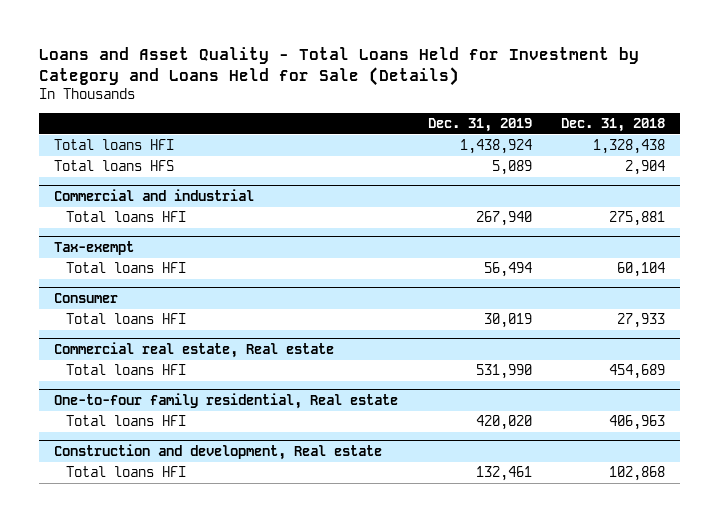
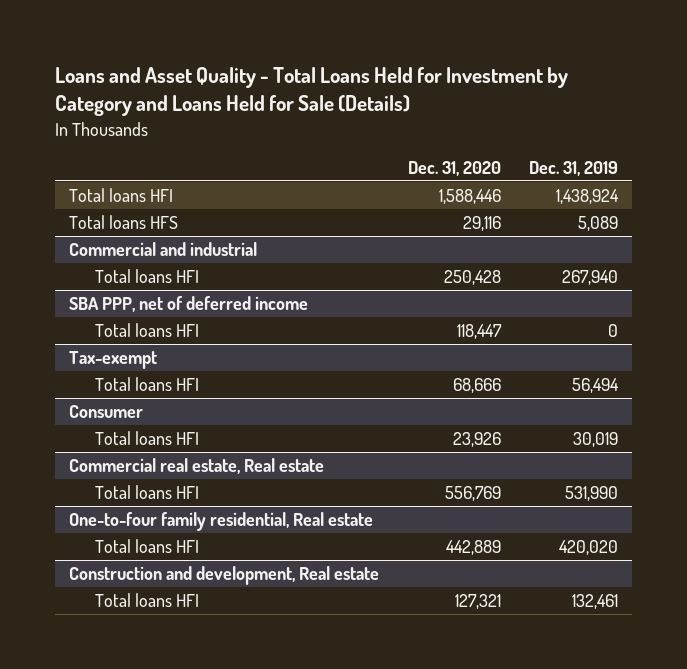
[561,117,666,132] Dec. 31, 2018 -> none
none -> [407,161,501,177] Dec. 31, 2020
none -> [68,296,308,313] SBA PPP, net of deferred income
none -> [95,323,200,338] Total loans HFI

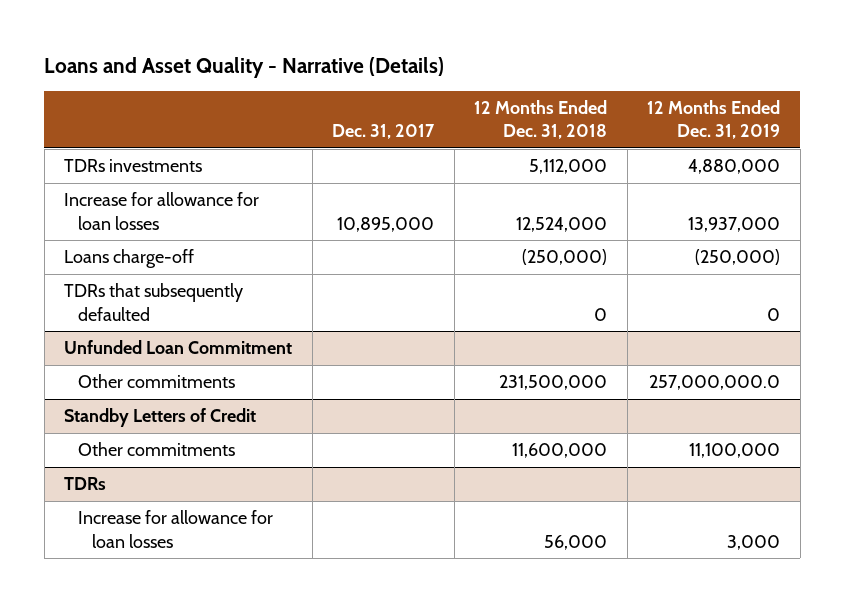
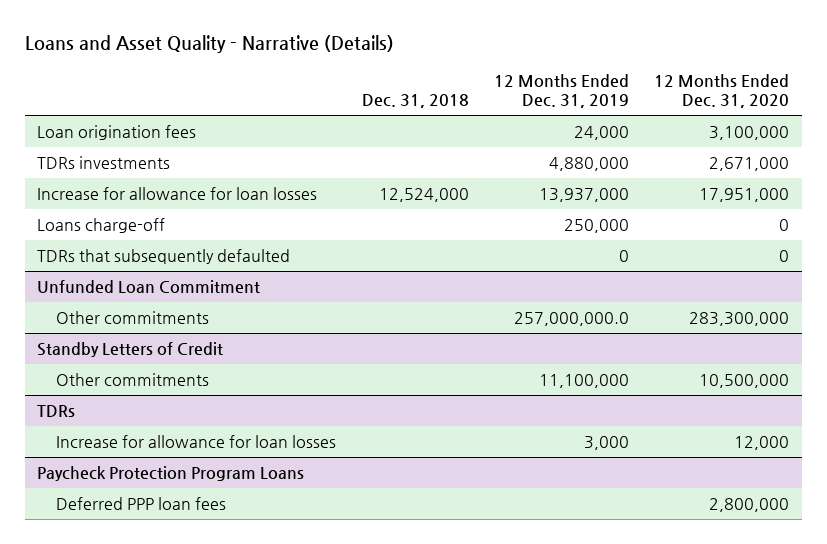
[332,124,436,140] Dec. 31, 2017 -> none
[474,100,608,140] 12 Months Ended Dec. 31, 2018 -> none
none -> [361,94,469,109] Dec. 31, 2018
none -> [654,74,790,109] 12 Months Ended Dec. 31, 2020
none -> [37,125,197,141] Loan origination fees
[695,249,781,266] (250,000) -> [563,219,629,234] 250,000
none -> [37,466,305,482] Paycheck Protection Program Loans
none -> [56,497,227,511] Deferred PPP loan fees

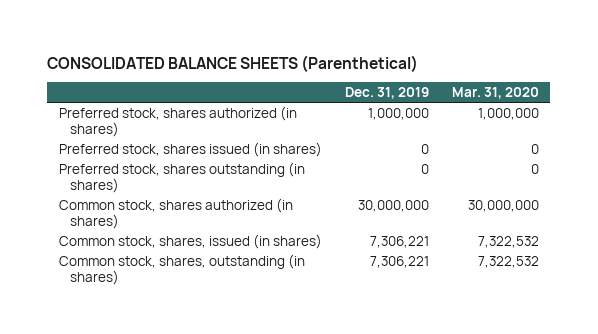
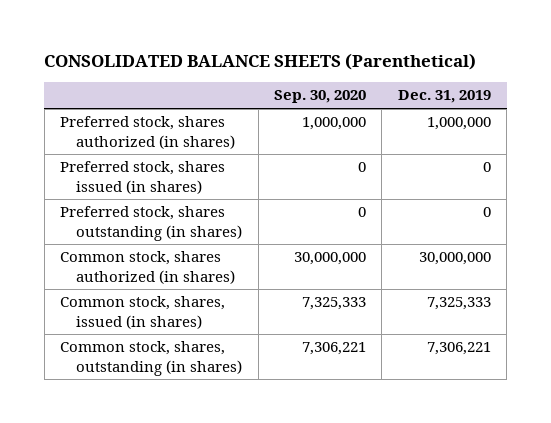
[451,87,539,100] Mar. 31, 2020 -> none
none -> [274,90,367,104] Sep. 30, 2020
[369,235,429,248] 7,306,221 -> [426,297,491,311] 7,325,333

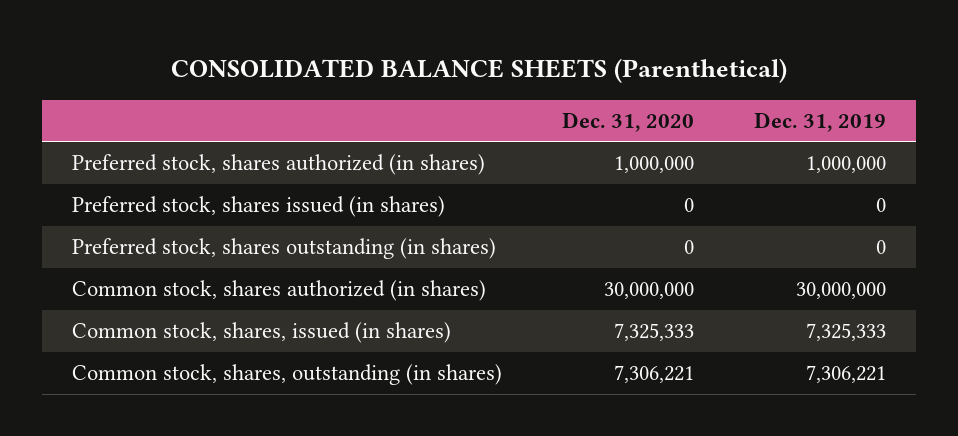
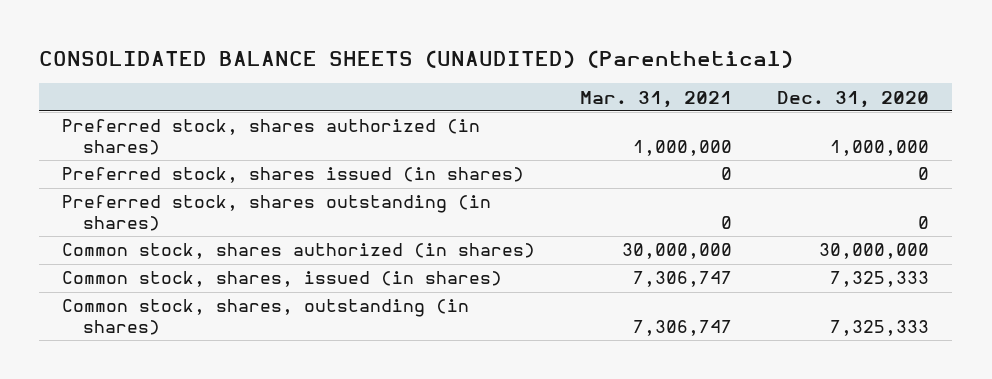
[170,57,787,83] CONSOLIDATED BALANCE SHEETS (Parenthetical) -> [39,50,794,69] CONSOLIDATED BALANCE SHEETS (UNAUDITED) (Parenthetical)
[754,111,887,132] Dec. 31, 2019 -> none
none -> [580,90,733,108] Mar. 31, 2021
[613,365,694,384] 7,306,221 -> [830,319,930,336] 7,325,333

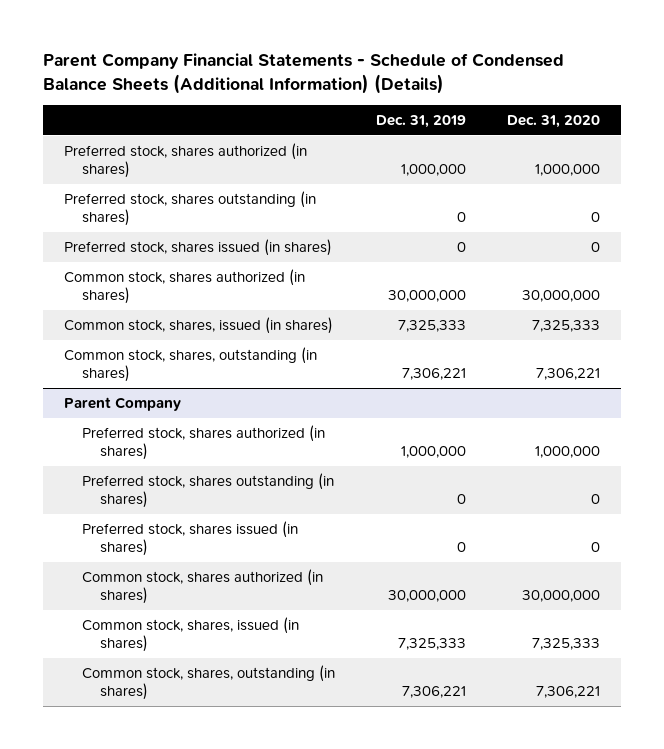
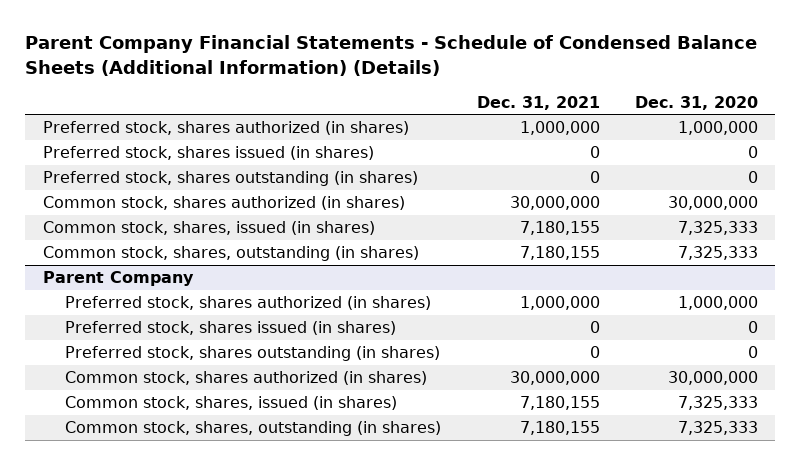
[376,115,467,129] Dec. 31, 2019 -> none
none -> [476,95,600,110] Dec. 31, 2021
[63,191,316,227] Preferred stock, shares outstanding (in shares) -> [42,171,418,187] Preferred stock, shares outstanding (in shares)
[536,368,601,381] 7,306,221 -> [677,246,758,261] 7,325,333
[81,473,334,509] Preferred stock, shares outstanding (in shares) -> [65,346,441,362] Preferred stock, shares outstanding (in shares)
[536,686,601,699] 7,306,221 -> [677,421,758,436] 7,325,333

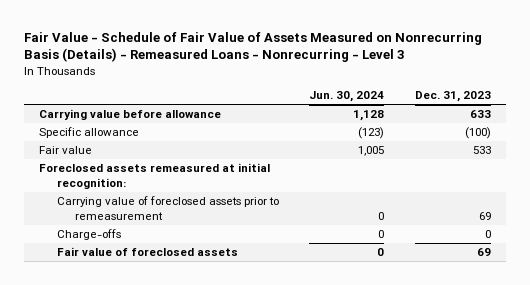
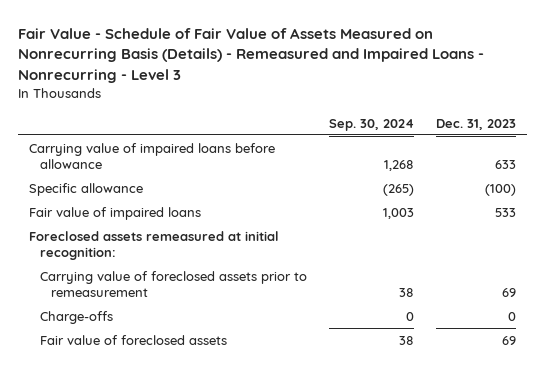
[23,31,482,63] Fair Value - Schedule of Fair Value of Assets Measured on Nonrecurring Basis (Details) - Remeasured Loans - Nonrecurring - Level 3 -> [18,27,485,83] Fair Value - Schedule of Fair Value of Assets Measured on Nonrecurring Basis (Details) - Remeasured and Impaired Loans - Nonrecurring - Level 3
[309,91,385,103] Jun. 30, 2024 -> none
none -> [329,118,415,131] Sep. 30, 2024
[39,109,222,121] Carrying value before allowance -> [29,142,276,169] Carrying value of impaired loans before allowance
[39,146,93,155] Fair value -> [29,206,202,220] Fair value of impaired loans

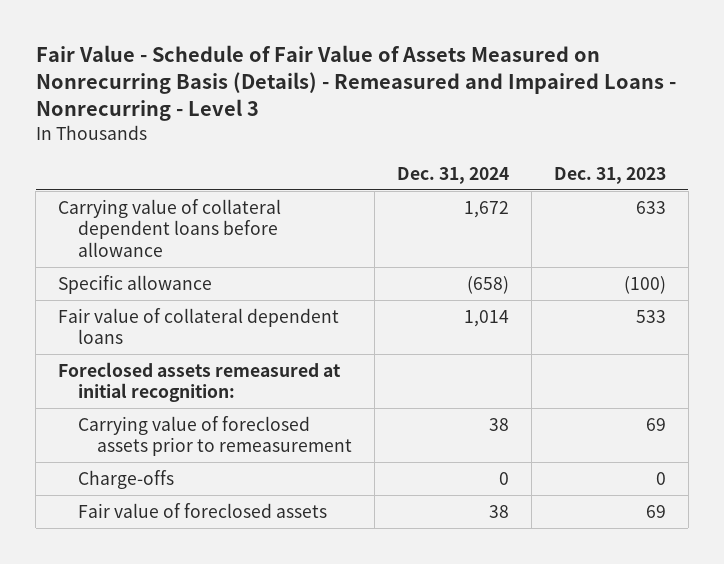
[329,118,415,131] Sep. 30, 2024 -> none
none -> [397,166,510,184] Dec. 31, 2024
[29,142,276,169] Carrying value of impaired loans before allowance -> [57,198,281,257] Carrying value of collateral dependent loans before allowance
[29,206,202,220] Fair value of impaired loans -> [57,307,339,345] Fair value of collateral dependent loans

